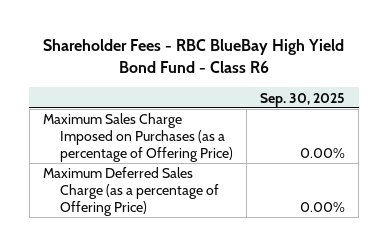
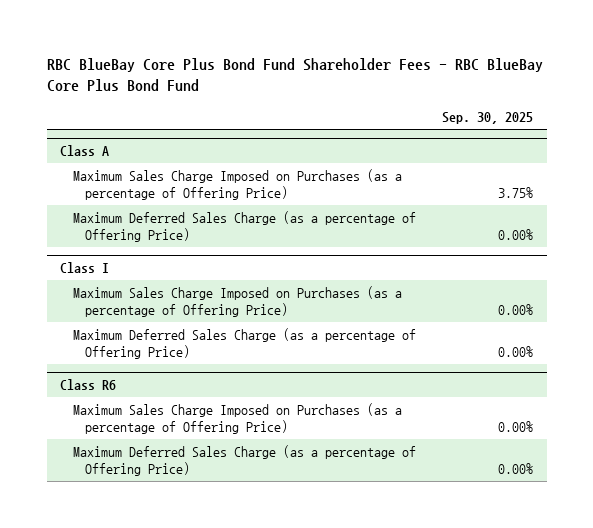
[43,39,345,74] Shareholder Fees - RBC BlueBay High Yield Bond Fund - Class R6 -> [46,57,543,92] RBC BlueBay Core Plus Bond Fund Shareholder Fees - RBC BlueBay Core Plus Bond Fund
none -> [59,145,109,157] Class A
none -> [72,168,402,200] Maximum Sales Charge Imposed on Purchases (as a percentage of Offering Price)
none -> [72,210,416,242] Maximum Deferred Sales Charge (as a percentage of Offering Price)
none -> [59,262,109,274] Class I
none -> [59,379,116,391] Class R6
none -> [72,402,402,434] Maximum Sales Charge Imposed on Purchases (as a percentage of Offering Price)
none -> [72,444,416,476] Maximum Deferred Sales Charge (as a percentage of Offering Price)

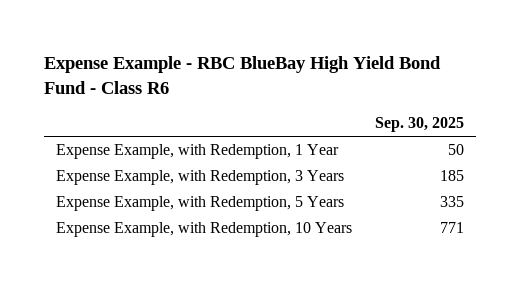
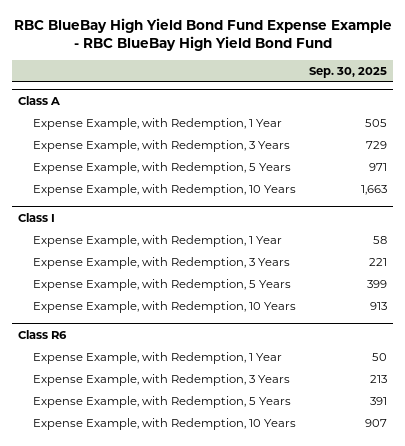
[44,55,442,94] Expense Example - RBC BlueBay High Yield Bond Fund - Class R6 -> [13,17,392,51] RBC BlueBay High Yield Bond Fund Expense Example - RBC BlueBay High Yield Bond Fund
none -> [18,96,61,106] Class A
none -> [33,118,283,131] Expense Example, with Redemption, 1 Year
none -> [33,140,291,153] Expense Example, with Redemption, 3 Years
none -> [33,162,292,175] Expense Example, with Redemption, 5 Years
none -> [33,184,297,197] Expense Example, with Redemption, 10 Years
none -> [18,213,56,223] Class I
none -> [33,235,283,248] Expense Example, with Redemption, 1 Year
none -> [33,257,291,270] Expense Example, with Redemption, 3 Years
none -> [33,279,292,292] Expense Example, with Redemption, 5 Years
none -> [33,301,297,314] Expense Example, with Redemption, 10 Years
none -> [18,330,68,340] Class R6
[440,170,465,182] 185 -> [370,375,388,384] 213
[440,196,465,208] 335 -> [370,397,388,406] 391
[440,222,465,234] 771 -> [365,419,388,428] 907

